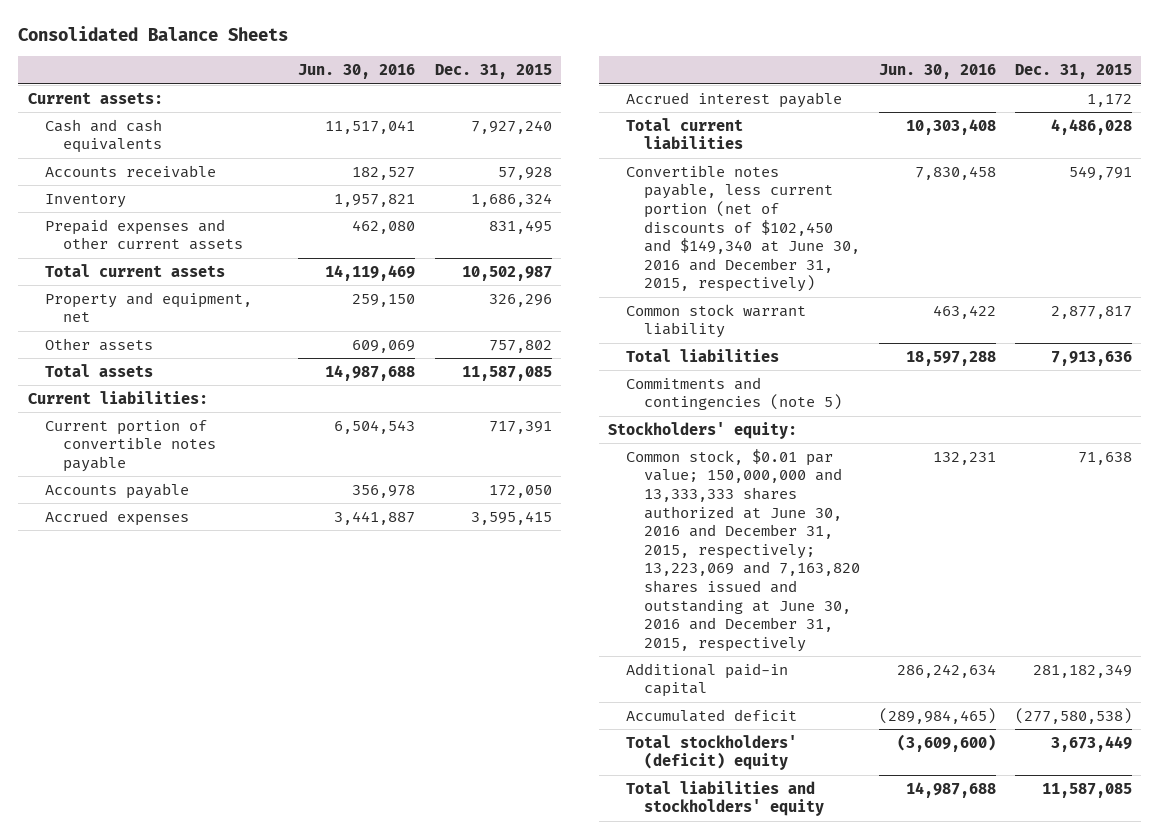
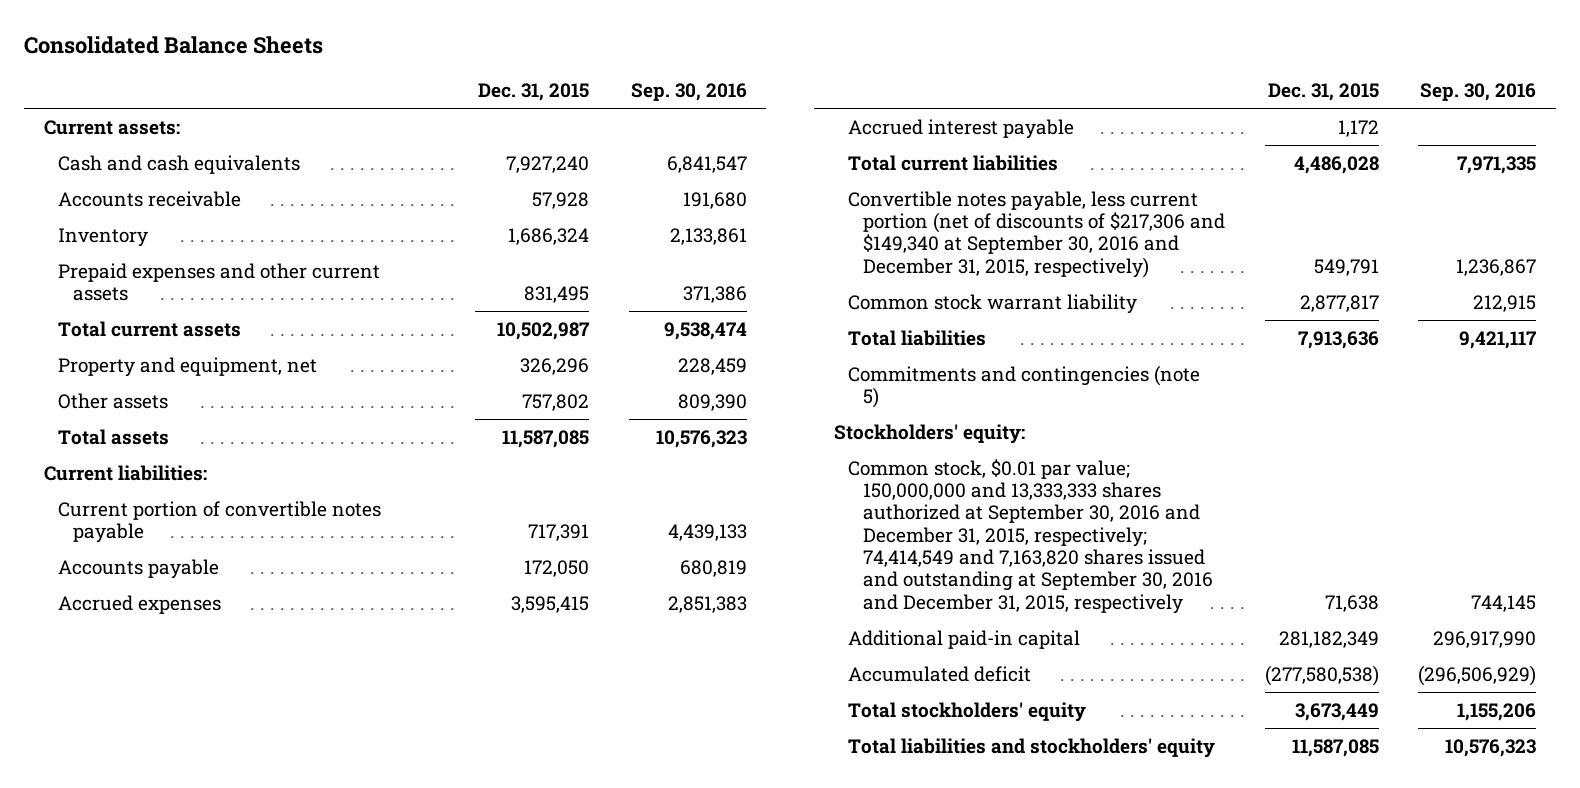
[298,64,416,80] Jun. 30, 2016 -> none
none -> [630,83,747,102] Sep. 30, 2016
[625,164,860,293] Convertible notes payable, less current portion (net of discounts of $102,450 and $149,340 at June 30, 2016 and December 31, 2015, respectively) -> [848,190,1225,278] Convertible notes payable, less current portion (net of discounts of $217,306 and $149,340 at September 30, 2016 and December 31, 2015, respectively)
[625,448,860,652] Common stock, $0.01 par value; 150,000,000 and 13,333,333 shares authorized at June 30, 2016 and December 31, 2015, respectively; 13,223,069 and 7,163,820 shares issued and outstanding at June 30, 2016 and December 31, 2015, respectively -> [848,458,1213,614] Common stock, $0.01 par value; 150,000,000 and 13,333,333 shares authorized at September 30, 2016 and December 31, 2015, respectively; 74,414,549 and 7,163,820 shares issued and outstanding at September 30, 2016 and December 31, 2015, respectively
[625,734,797,771] Total stockholders' (deficit) equity -> [848,701,1087,722] Total stockholders' equity

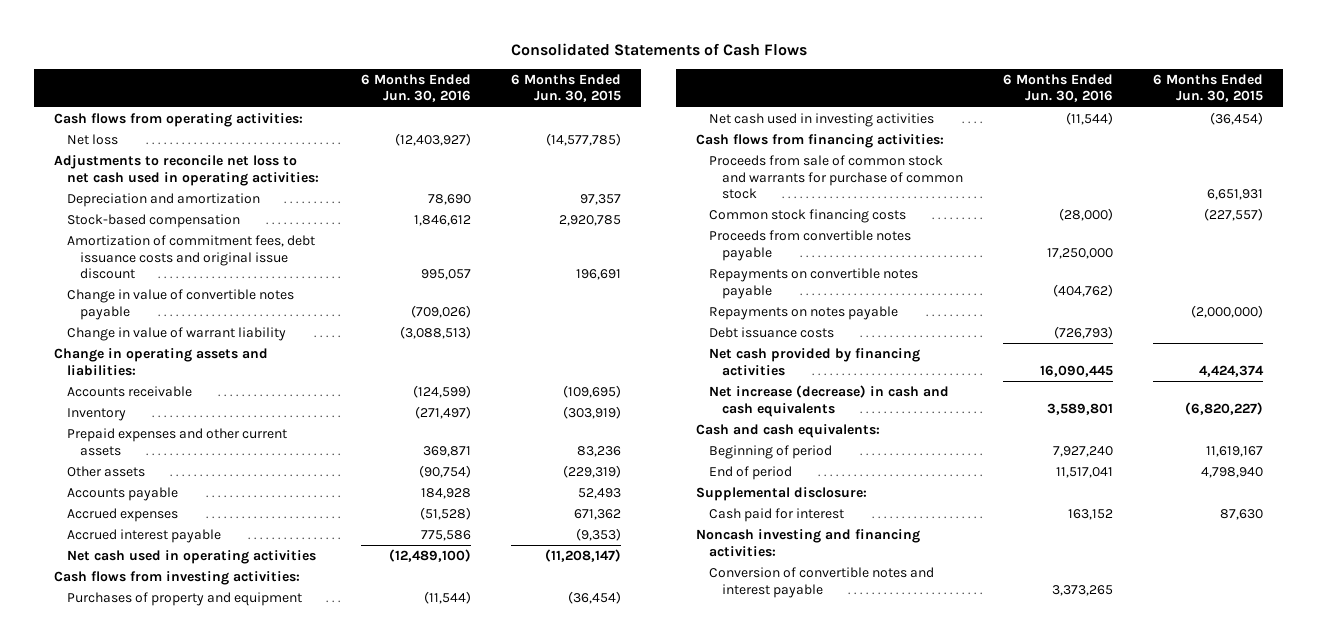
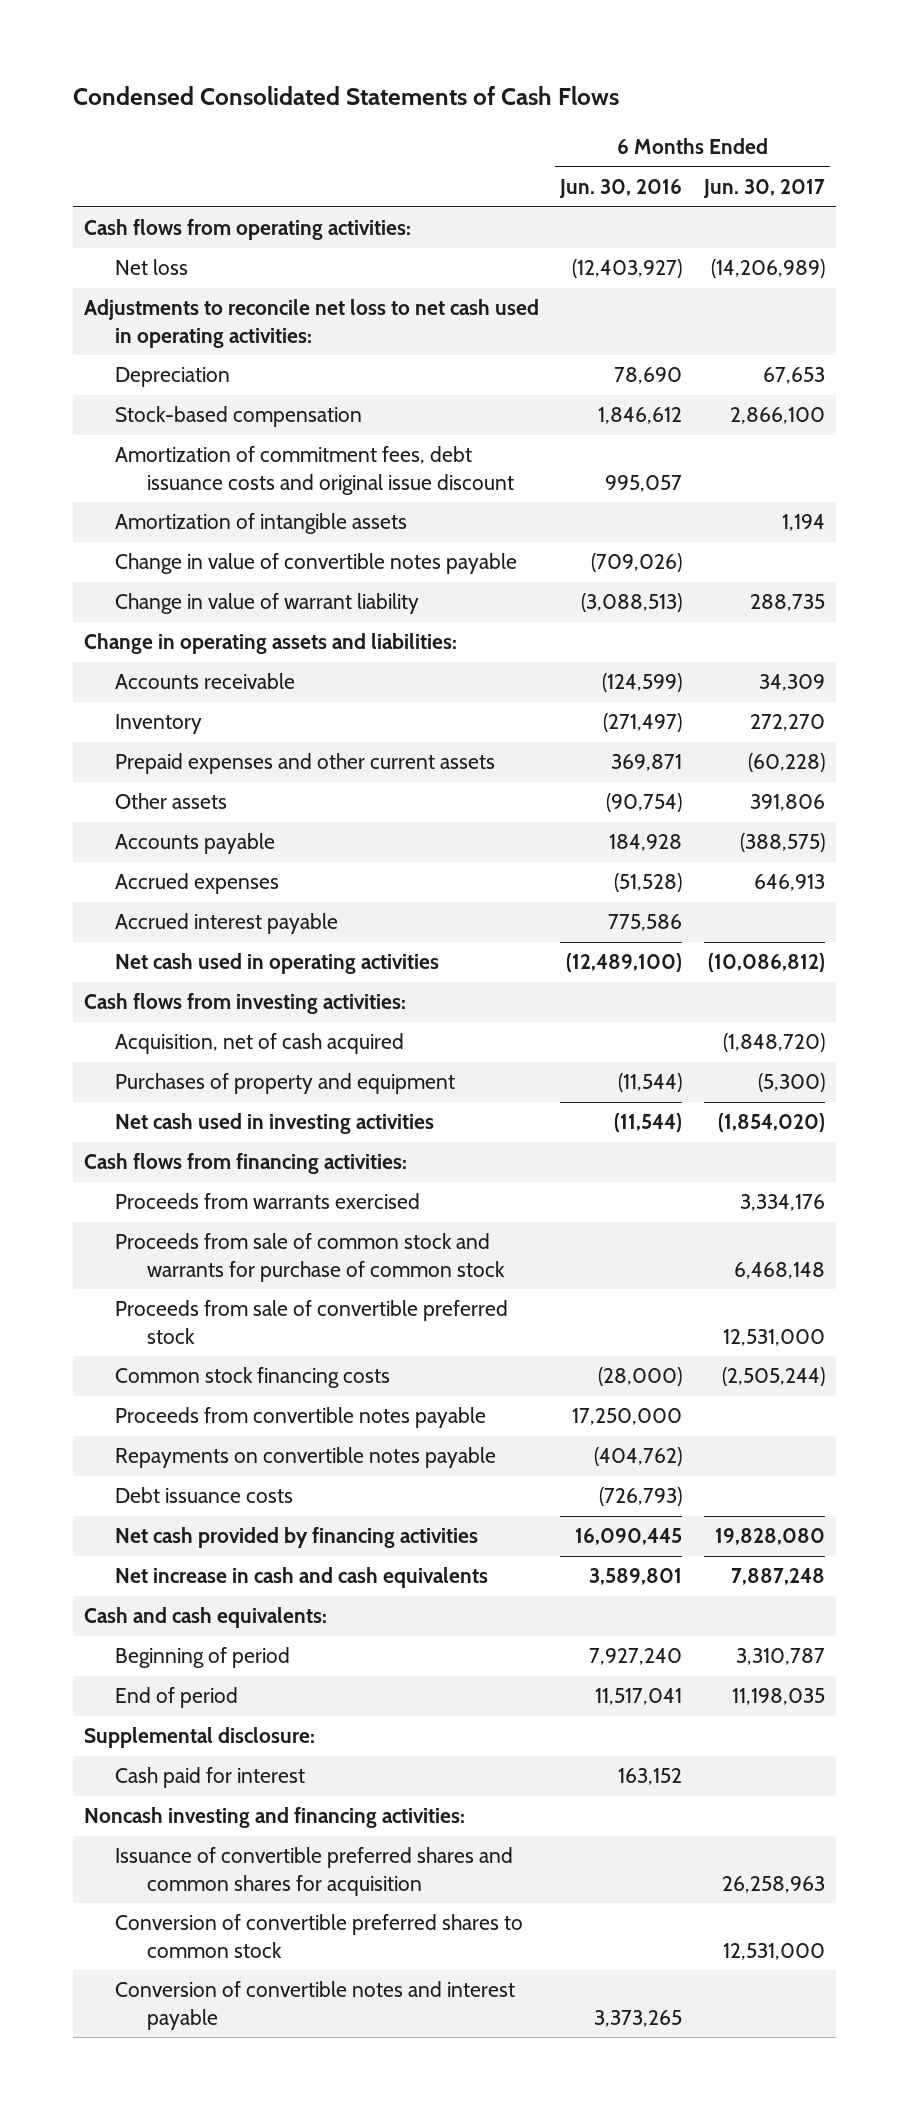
[510,43,807,57] Consolidated Statements of Cash Flows -> [72,86,619,106] Condensed Consolidated Statements of Cash Flows
[511,73,622,103] 6 Months Ended Jun. 30, 2015 -> none
none -> [702,179,825,199] Jun. 30, 2017
[67,193,261,208] Depreciation and amortization -> [115,367,231,388] Depreciation
none -> [115,513,408,535] Amortization of intangible assets
none -> [115,1033,405,1055] Acquisition, net of cash acquired
none -> [115,1193,421,1210] Proceeds from warrants exercised
none -> [115,1300,509,1344] Proceeds from sale of convertible preferred stock
[709,306,899,321] Repayments on notes payable -> none
[709,385,950,417] Net increase (decrease) in cash and cash equivalents -> [115,1567,489,1589] Net increase in cash and cash equivalents
none -> [115,1847,514,1896] Issuance of convertible preferred shares and common shares for acquisition
none -> [115,1914,524,1958] Conversion of convertible preferred shares to common stock

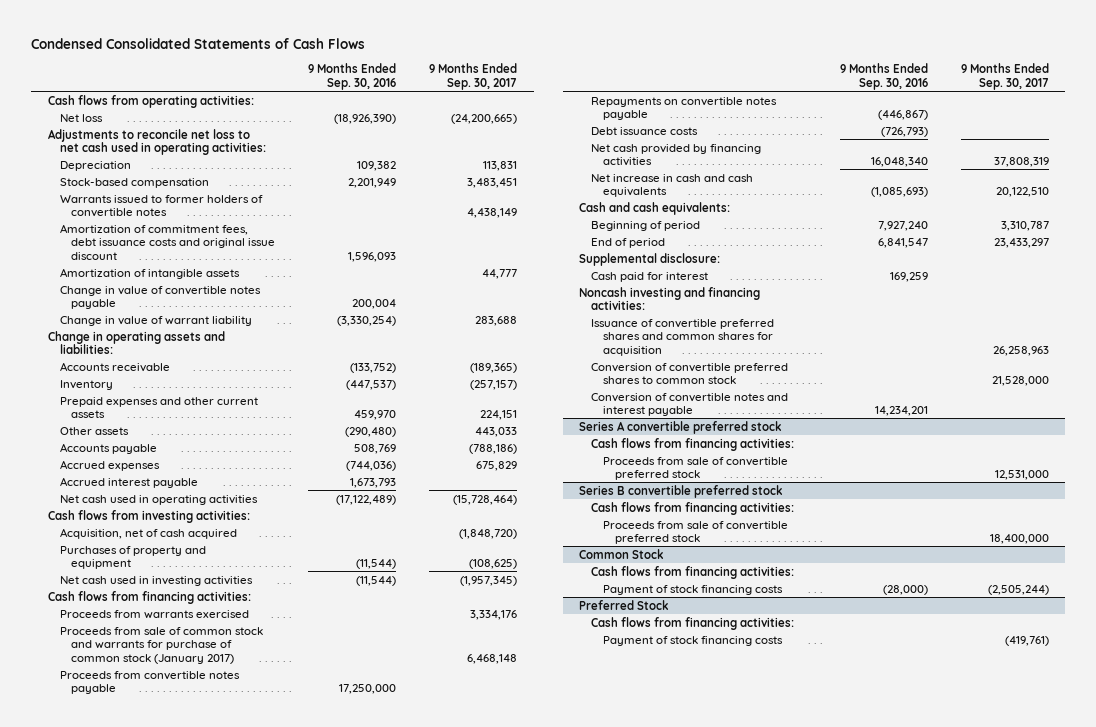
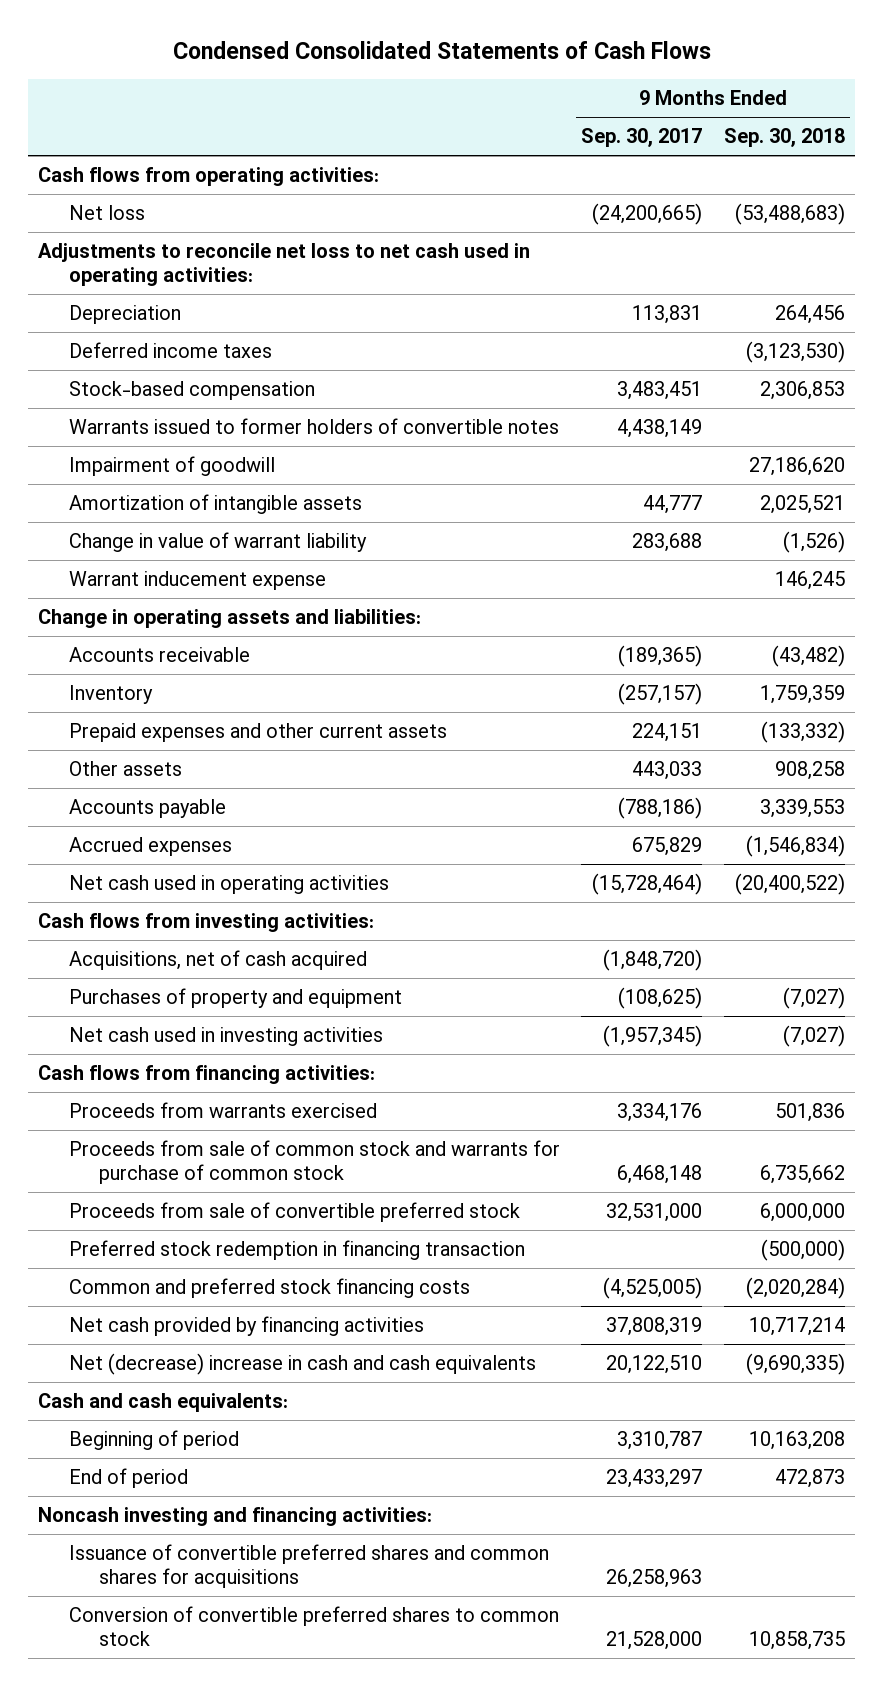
[308,63,397,90] 9 Months Ended Sep. 30, 2016 -> none
none -> [723,128,845,148] Sep. 30, 2018
none -> [68,342,272,359] Deferred income taxes
[59,223,276,260] Amortization of commitment fees, debt issuance costs and original issue discount -> none
none -> [68,456,275,477] Impairment of goodwill
[59,285,261,310] Change in value of convertible notes payable -> none
none -> [68,571,326,591] Warrant inducement expense
[59,476,198,488] Accrued interest payable -> none
[59,527,237,539] Acquisition, net of cash acquired -> [68,950,367,971] Acquisitions, net of cash acquired
[59,670,240,695] Proceeds from convertible notes payable -> none
[591,96,778,121] Repayments on convertible notes payable -> none
[591,126,699,135] Debt issuance costs -> none
[59,626,263,664] Proceeds from sale of common stock and warrants for purchase of common stock (January 2017) -> [68,1140,560,1184] Proceeds from sale of common stock and warrants for purchase of common stock
none -> [68,1202,520,1223] Proceeds from sale of convertible preferred stock
none -> [68,1240,525,1261] Preferred stock redemption in financing transaction
none -> [68,1278,470,1299] Common and preferred stock financing costs
[591,173,754,198] Net increase in cash and cash equivalents -> [68,1353,536,1376] Net (decrease) increase in cash and cash equivalents
[579,252,721,266] Supplemental disclosure: -> none
[591,271,709,282] Cash paid for interest -> none
[591,318,775,356] Issuance of convertible preferred shares and common shares for acquisition -> [68,1544,549,1588] Issuance of convertible preferred shares and common shares for acquisitions
[591,392,789,417] Conversion of convertible notes and interest payable -> none
[579,420,783,434] Series A convertible preferred stock -> none
[591,437,795,451] Cash flows from financing activities: -> none
[602,456,788,481] Proceeds from sale of convertible preferred stock -> none
[579,484,784,498] Series B convertible preferred stock -> none
[591,501,795,515] Cash flows from financing activities: -> none
[602,520,788,545] Proceeds from sale of convertible preferred stock -> none
[579,548,665,559] Common Stock -> none
[591,565,795,579] Cash flows from financing activities: -> none
[602,584,783,595] Payment of stock financing costs -> none
[579,599,670,610] Preferred Stock -> none
[591,616,795,630] Cash flows from financing activities: -> none
[602,635,783,646] Payment of stock financing costs -> none

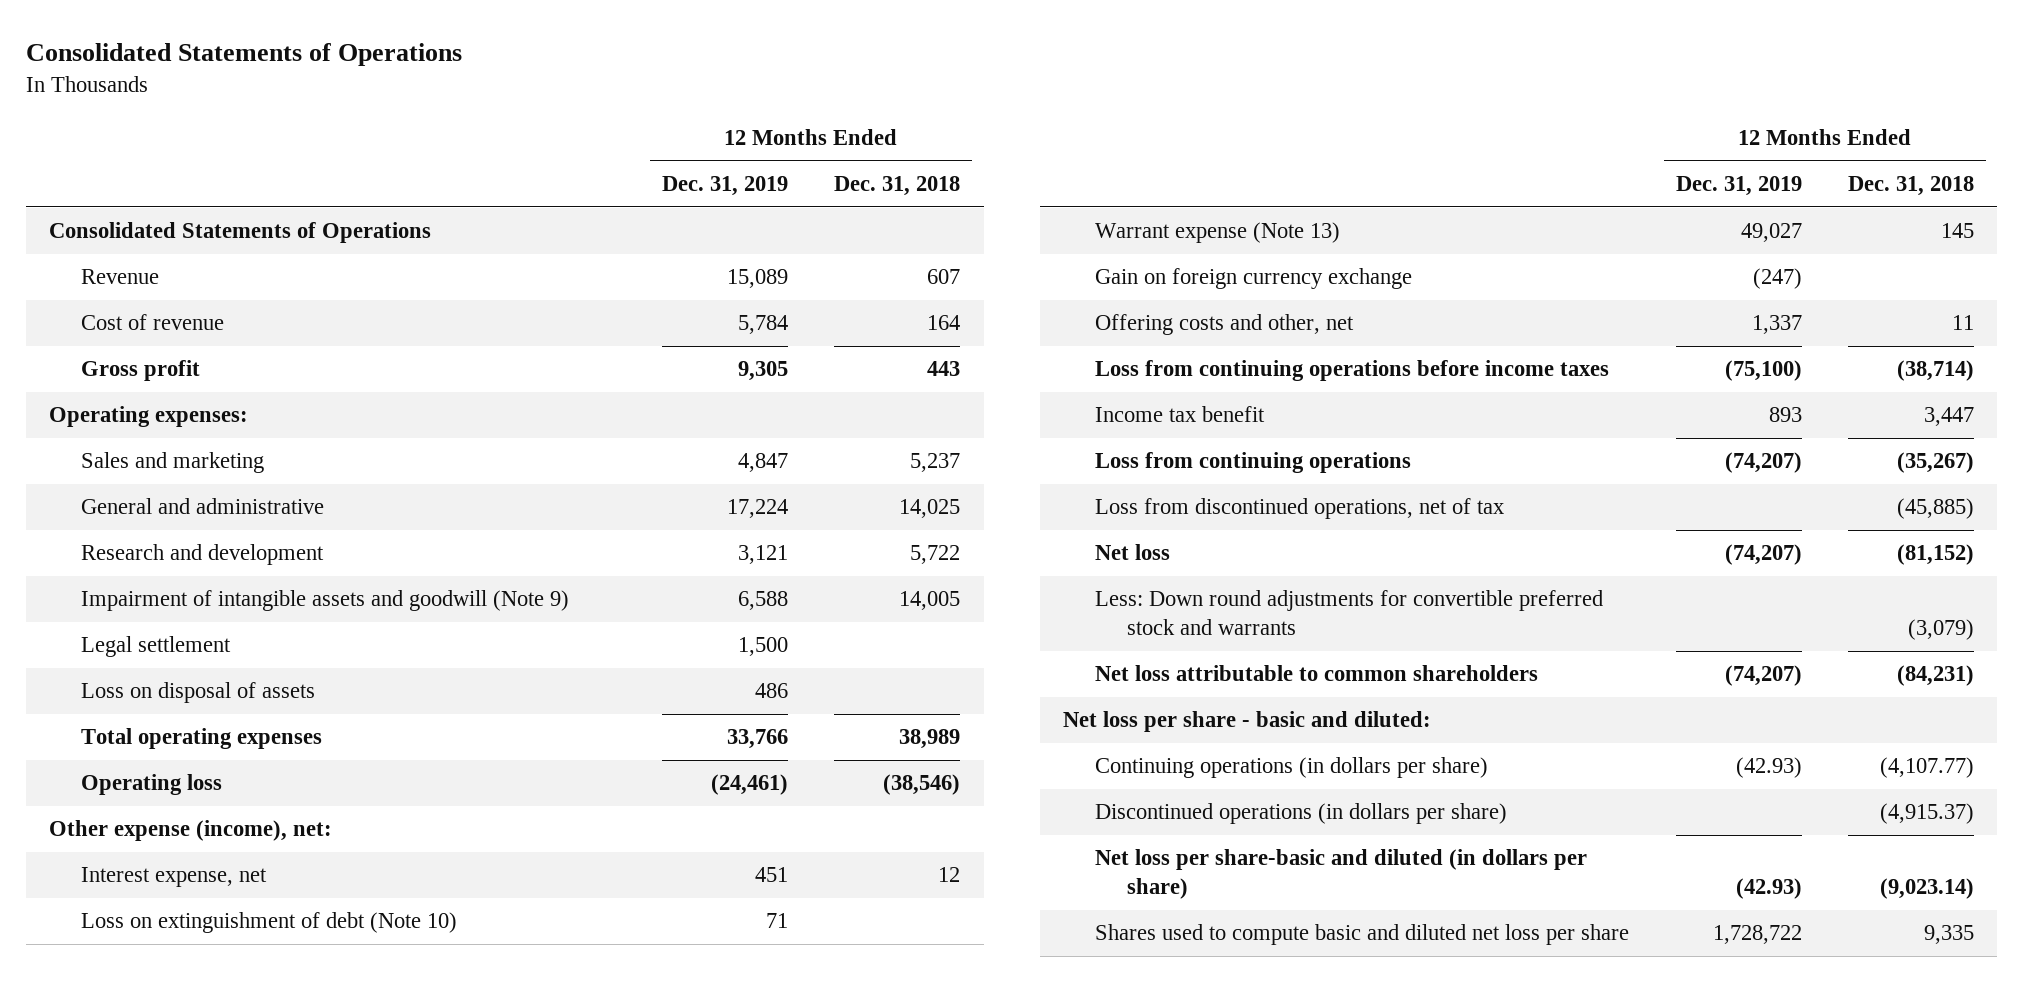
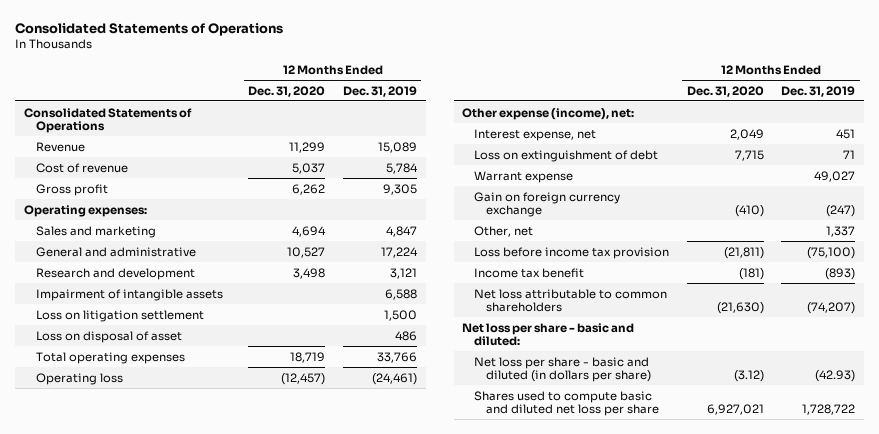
[834,176,961,197] Dec. 31, 2018 -> none
none -> [248,85,326,97] Dec. 31, 2020
[81,636,232,658] Legal settlement -> none
[81,590,570,612] Impairment of intangible assets and goodwill (Note 9) -> [36,288,224,301] Impairment of intangible assets
none -> [36,309,205,322] Loss on litigation settlement
[81,682,316,704] Loss on disposal of assets -> [36,330,183,343] Loss on disposal of asset
[81,912,458,934] Loss on extinguishment of debt (Note 10) -> [474,149,659,162] Loss on extinguishment of debt
[1095,222,1341,244] Warrant expense (Note 13) -> [474,170,574,183] Warrant expense
[1095,452,1412,474] Loss from continuing operations -> none
[1095,498,1505,520] Loss from discontinued operations, net of tax -> none
[1095,544,1171,561] Net loss -> none
[1095,590,1604,635] Less: Down round adjustments for convertible preferred stock and warrants -> none
[1095,314,1355,336] Offering costs and other, net -> [474,225,534,237] Other, net
[1095,360,1610,382] Loss from continuing operations before income taxes -> [474,246,670,259] Loss before income tax provision
[1768,407,1802,423] 893 -> [825,267,856,280] (893)
[1095,757,1489,779] Continuing operations (in dollars per share) -> none
[1095,803,1508,825] Discontinued operations (in dollars per share) -> none
[1095,849,1588,899] Net loss per share-basic and diluted (in dollars per share) -> [474,356,652,383] Net loss per share - basic and diluted (in dollars per share)

